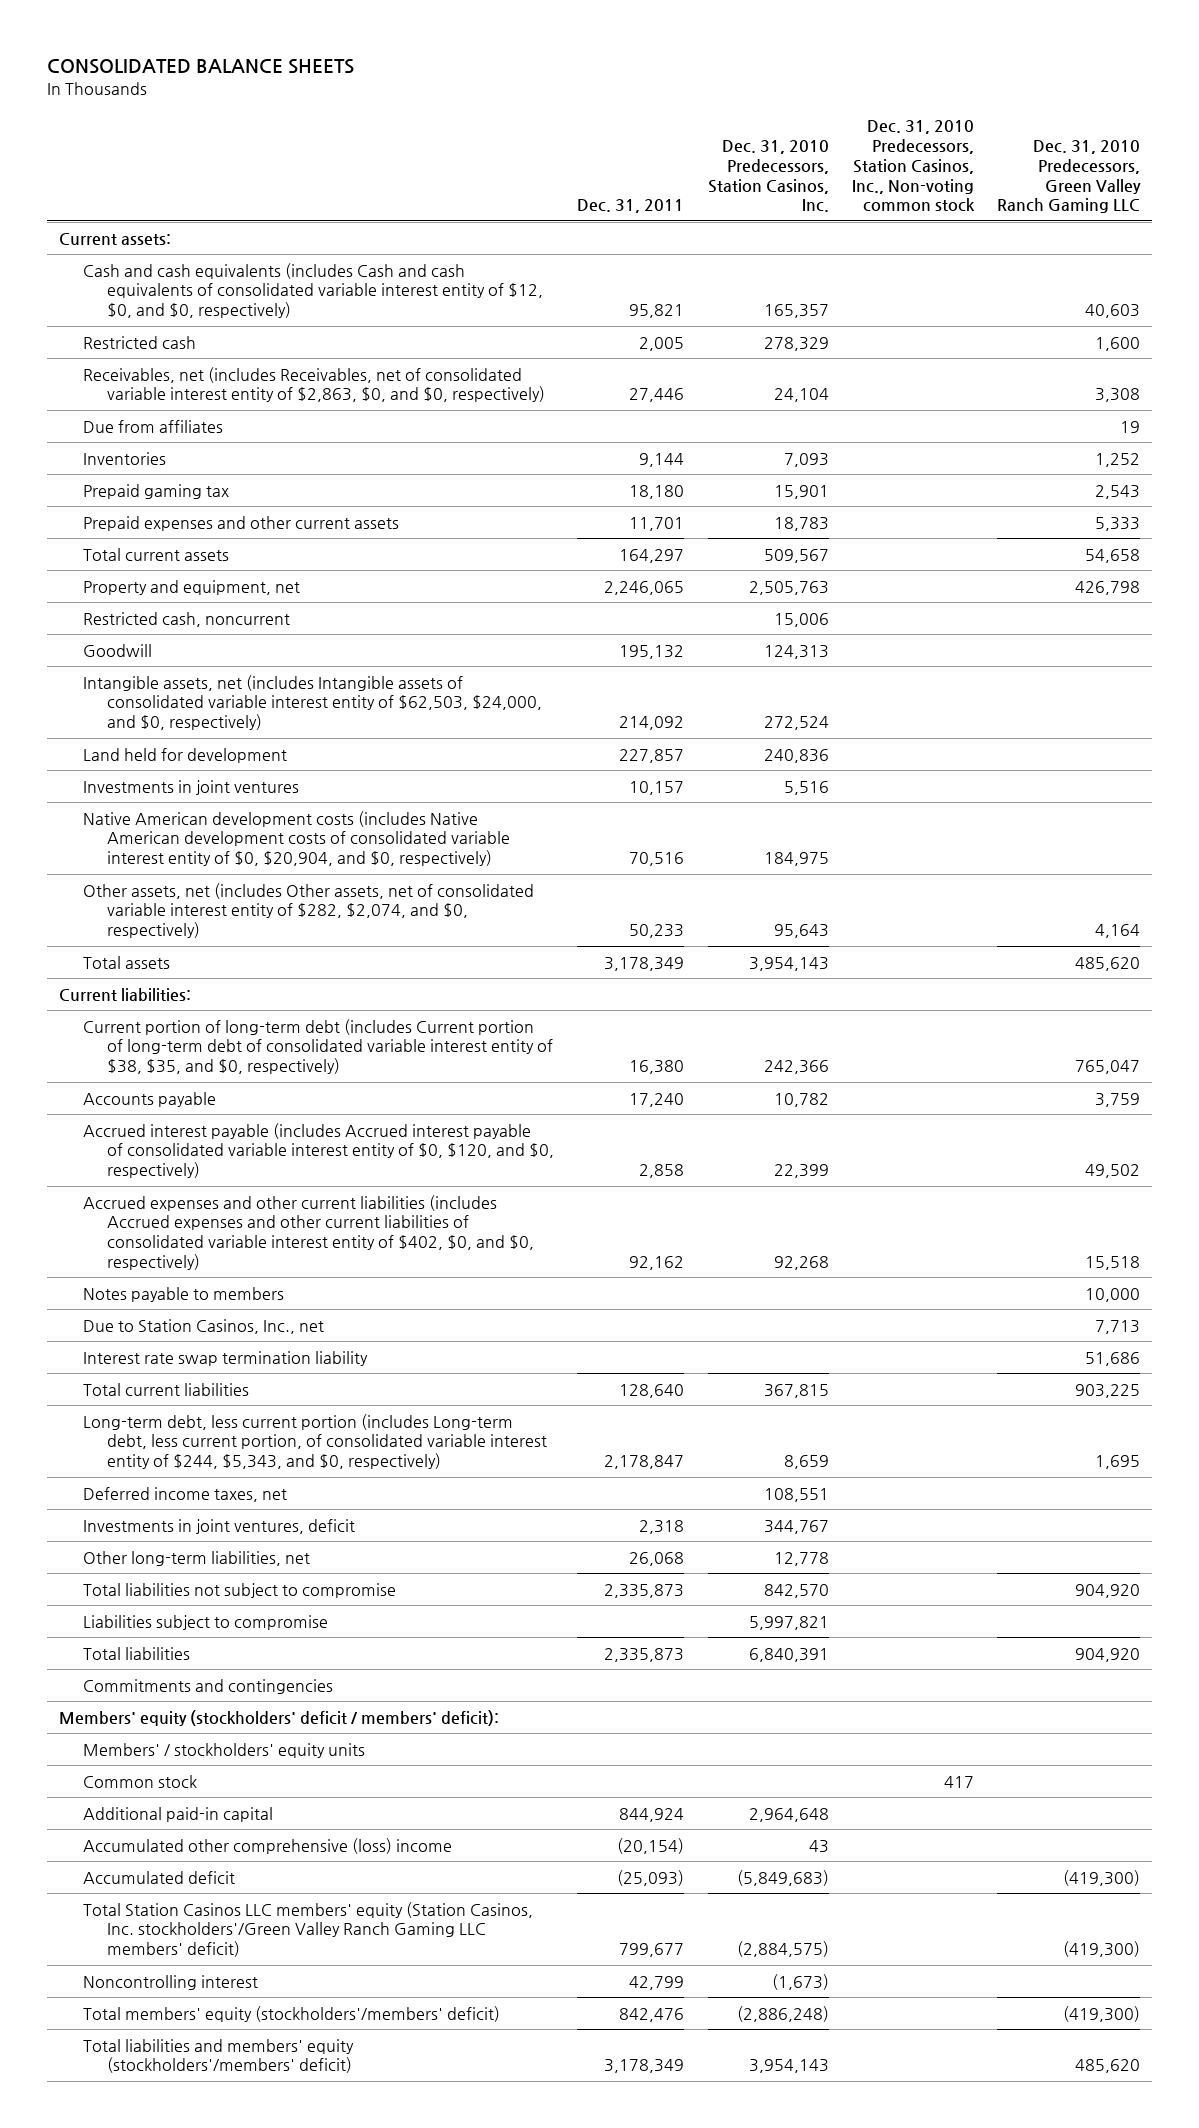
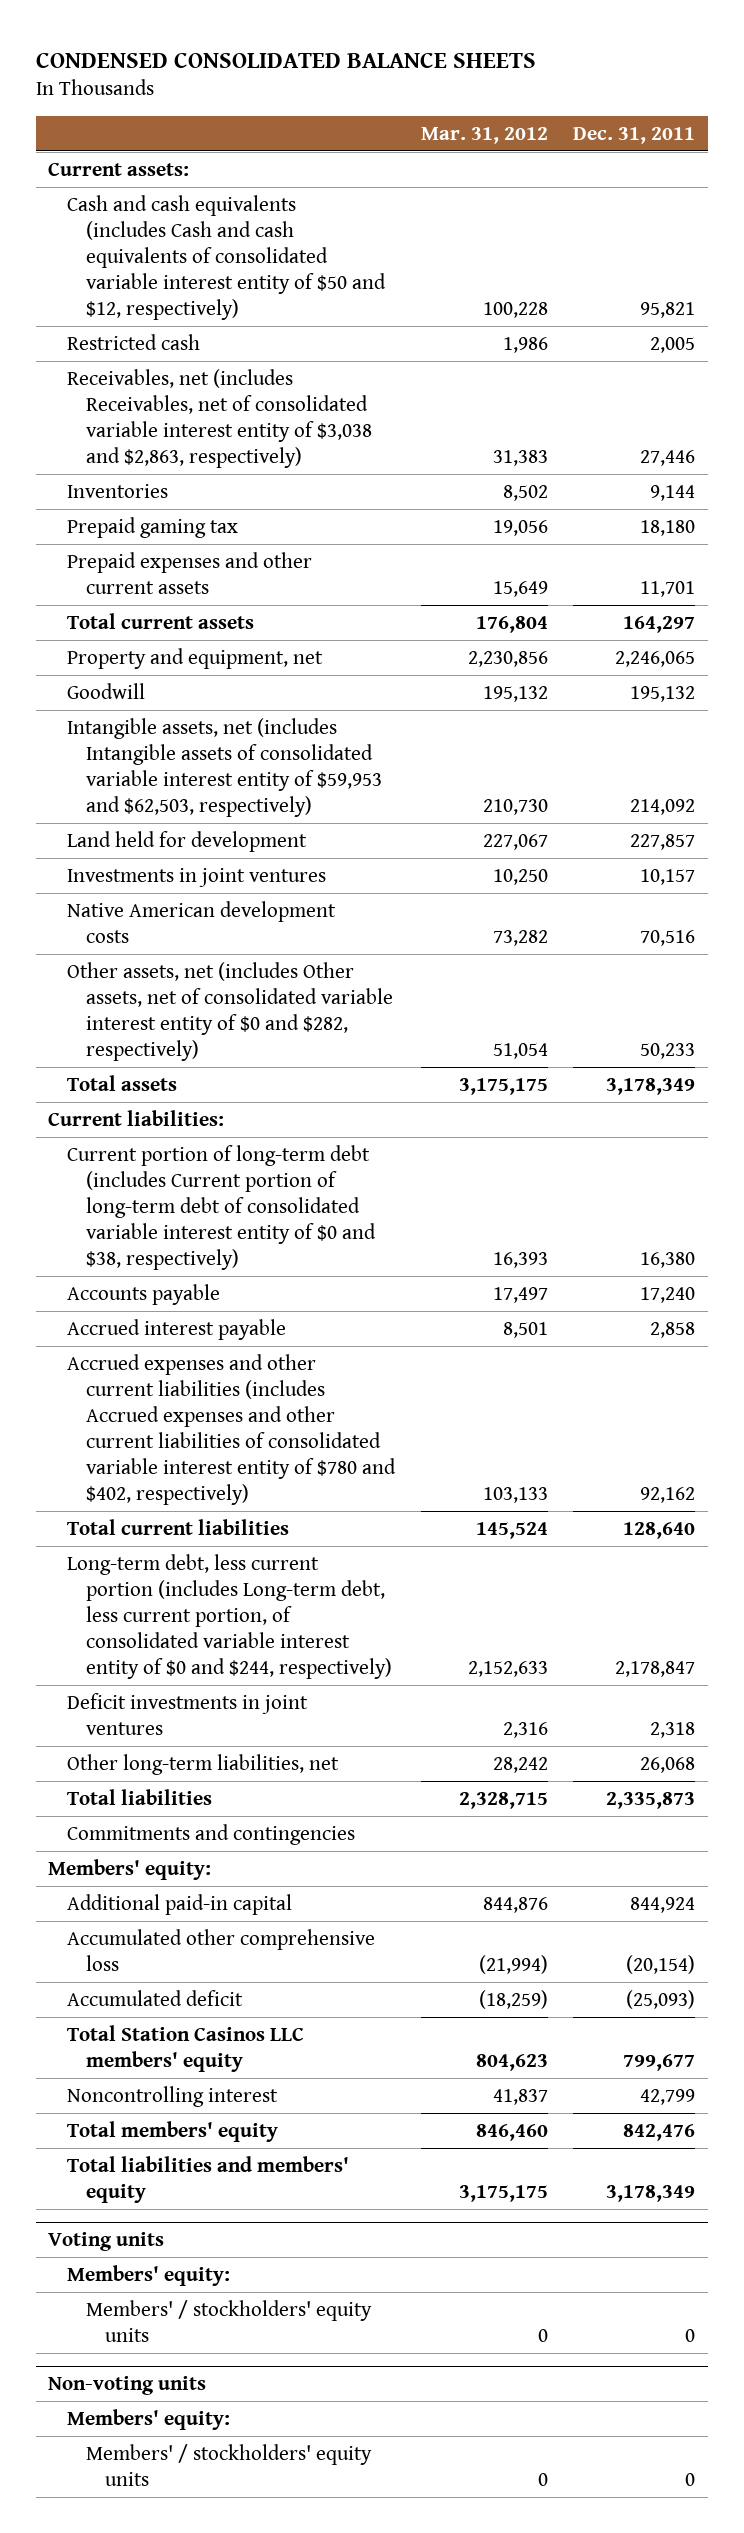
[47,58,355,74] CONSOLIDATED BALANCE SHEETS -> [35,52,536,68] CONDENSED CONSOLIDATED BALANCE SHEETS
[707,140,829,213] Dec. 31, 2010 Predecessors, Station Casinos, Inc. -> none
[851,120,975,213] Dec. 31, 2010 Predecessors, Station Casinos, Inc., Non-voting common stock -> none
[997,140,1142,214] Dec. 31, 2010 Predecessors, Green Valley Ranch Gaming LLC -> none
none -> [420,126,548,144] Mar. 31, 2012
[82,262,543,319] Cash and cash equivalents (includes Cash and cash equivalents of consolidated variable interest entity of $12, $0, and $0, respectively) -> [67,194,386,320] Cash and cash equivalents (includes Cash and cash equivalents of consolidated variable interest entity of $50 and $12, respectively)
[82,419,223,433] Due from affiliates -> none
[82,366,545,403] Receivables, net (includes Receivables, net of consolidated variable interest entity of $2,863, $0, and $0, respectively) -> [67,368,372,468] Receivables, net (includes Receivables, net of consolidated variable interest entity of $3,038 and $2,863, respectively)
[82,611,290,627] Restricted cash, noncurrent -> none
[82,674,542,731] Intangible assets, net (includes Intangible assets of consolidated variable interest entity of $62,503, $24,000, and $0, respectively) -> [67,717,382,817] Intangible assets, net (includes Intangible assets of consolidated variable interest entity of $59,953 and $62,503, respectively)
[82,810,510,867] Native American development costs (includes Native American development costs of consolidated variable interest entity of $0, $20,904, and $0, respectively) -> [67,900,337,943] Native American development costs
[82,882,534,939] Other assets, net (includes Other assets, net of consolidated variable interest entity of $282, $2,074, and $0, respectively) -> [67,961,393,1061] Other assets, net (includes Other assets, net of consolidated variable interest entity of $0 and $282, respectively)
[82,1018,553,1075] Current portion of long-term debt (includes Current portion of long-term debt of consolidated variable interest entity of $38, $35, and $0, respectively) -> [67,1144,376,1270] Current portion of long-term debt (includes Current portion of long-term debt of consolidated variable interest entity of $0 and $38, respectively)
[82,1286,284,1302] Notes payable to members -> none
[82,1318,324,1334] Due to Station Casinos, Inc., net -> none
[82,1350,368,1366] Interest rate swap termination liability -> none
[82,1122,554,1179] Accrued interest payable (includes Accrued interest payable of consolidated variable interest entity of $0, $120, and $0, respectively) -> [67,1318,287,1340] Accrued interest payable
[82,1194,534,1270] Accrued expenses and other current liabilities (includes Accrued expenses and other current liabilities of consolidated variable interest entity of $402, $0, and $0, respectively) -> [67,1353,396,1505] Accrued expenses and other current liabilities (includes Accrued expenses and other current liabilities of consolidated variable interest entity of $780 and $402, respectively)
[82,1486,287,1502] Deferred income taxes, net -> none
[82,1413,547,1470] Long-term debt, less current portion (includes Long-term debt, less current portion, of consolidated variable interest entity of $244, $5,343, and $0, respectively) -> [67,1553,392,1679] Long-term debt, less current portion (includes Long-term debt, less current portion, of consolidated variable interest entity of $0 and $244, respectively)
[82,1518,355,1534] Investments in joint ventures, deficit -> [67,1692,309,1735] Deficit investments in joint ventures
[82,1582,396,1598] Total liabilities not subject to compromise -> none
[82,1614,328,1630] Liabilities subject to compromise -> none
[82,1742,365,1758] Members' / stockholders' equity units -> none
[82,1774,197,1788] Common stock -> none
[58,1709,499,1726] Members' equity (stockholders' deficit / members' deficit): -> [48,1858,212,1880] Members' equity:
[82,1837,452,1854] Accumulated other comprehensive (loss) income -> [67,1928,376,1971] Accumulated other comprehensive loss
[82,1901,533,1958] Total Station Casinos LLC members' equity (Station Casinos, Inc. stockholders'/Green Valley Ranch Gaming LLC members' deficit) -> [67,2024,305,2072] Total Station Casinos LLC members' equity
[82,2005,500,2022] Total members' equity (stockholders'/members' deficit) -> [67,2120,279,2142] Total members' equity
[82,2038,354,2074] Total liabilities and members' equity (stockholders'/members' deficit) -> [67,2155,350,2203] Total liabilities and members' equity
none -> [48,2231,165,2251] Voting units
none -> [67,2264,231,2286] Members' equity:
none -> [85,2299,372,2342] Members' / stockholders' equity units
none -> [48,2375,207,2395] Non-voting units
none -> [67,2408,231,2430] Members' equity:
none -> [85,2443,372,2486] Members' / stockholders' equity units

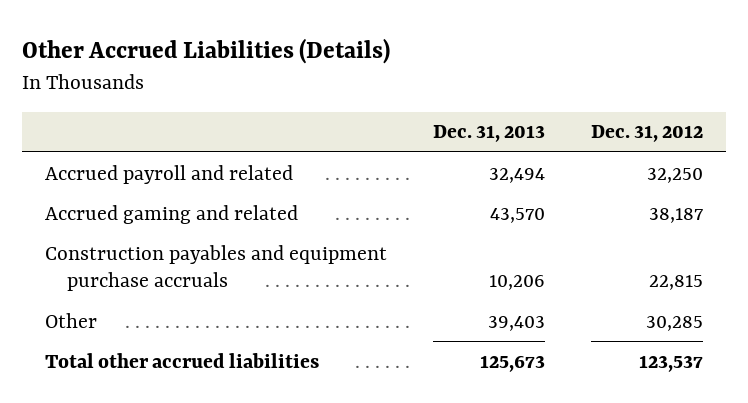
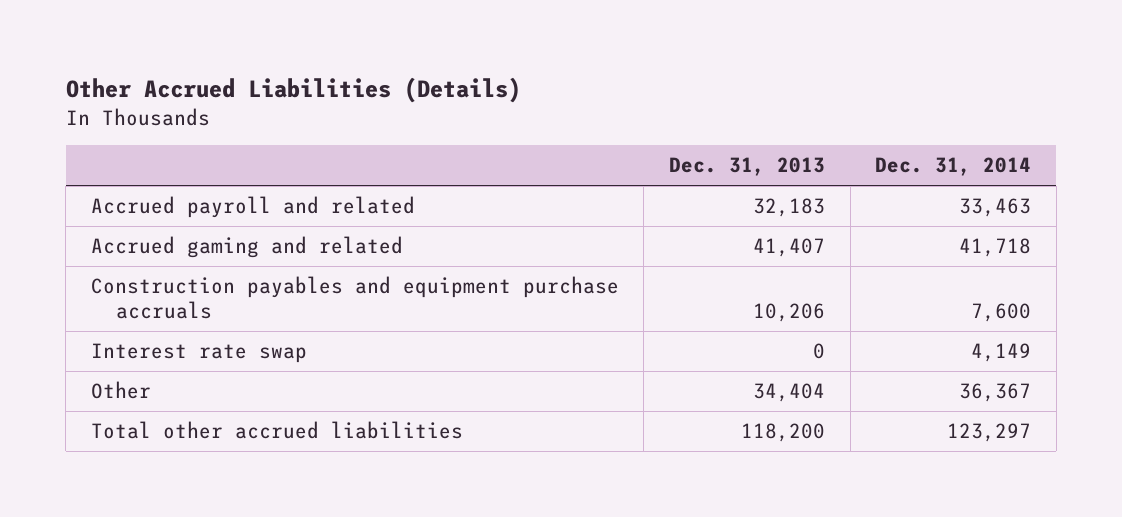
[591,125,704,143] Dec. 31, 2012 -> none
none -> [875,157,1032,177] Dec. 31, 2014
[489,167,546,183] 32,494 -> [752,198,825,218] 32,183
[490,207,546,223] 43,570 -> [752,238,825,258] 41,407
none -> [90,343,307,364] Interest rate swap
[488,315,546,331] 39,403 -> [752,383,825,403] 34,404
[480,354,546,372] 125,673 -> [740,423,825,443] 118,200

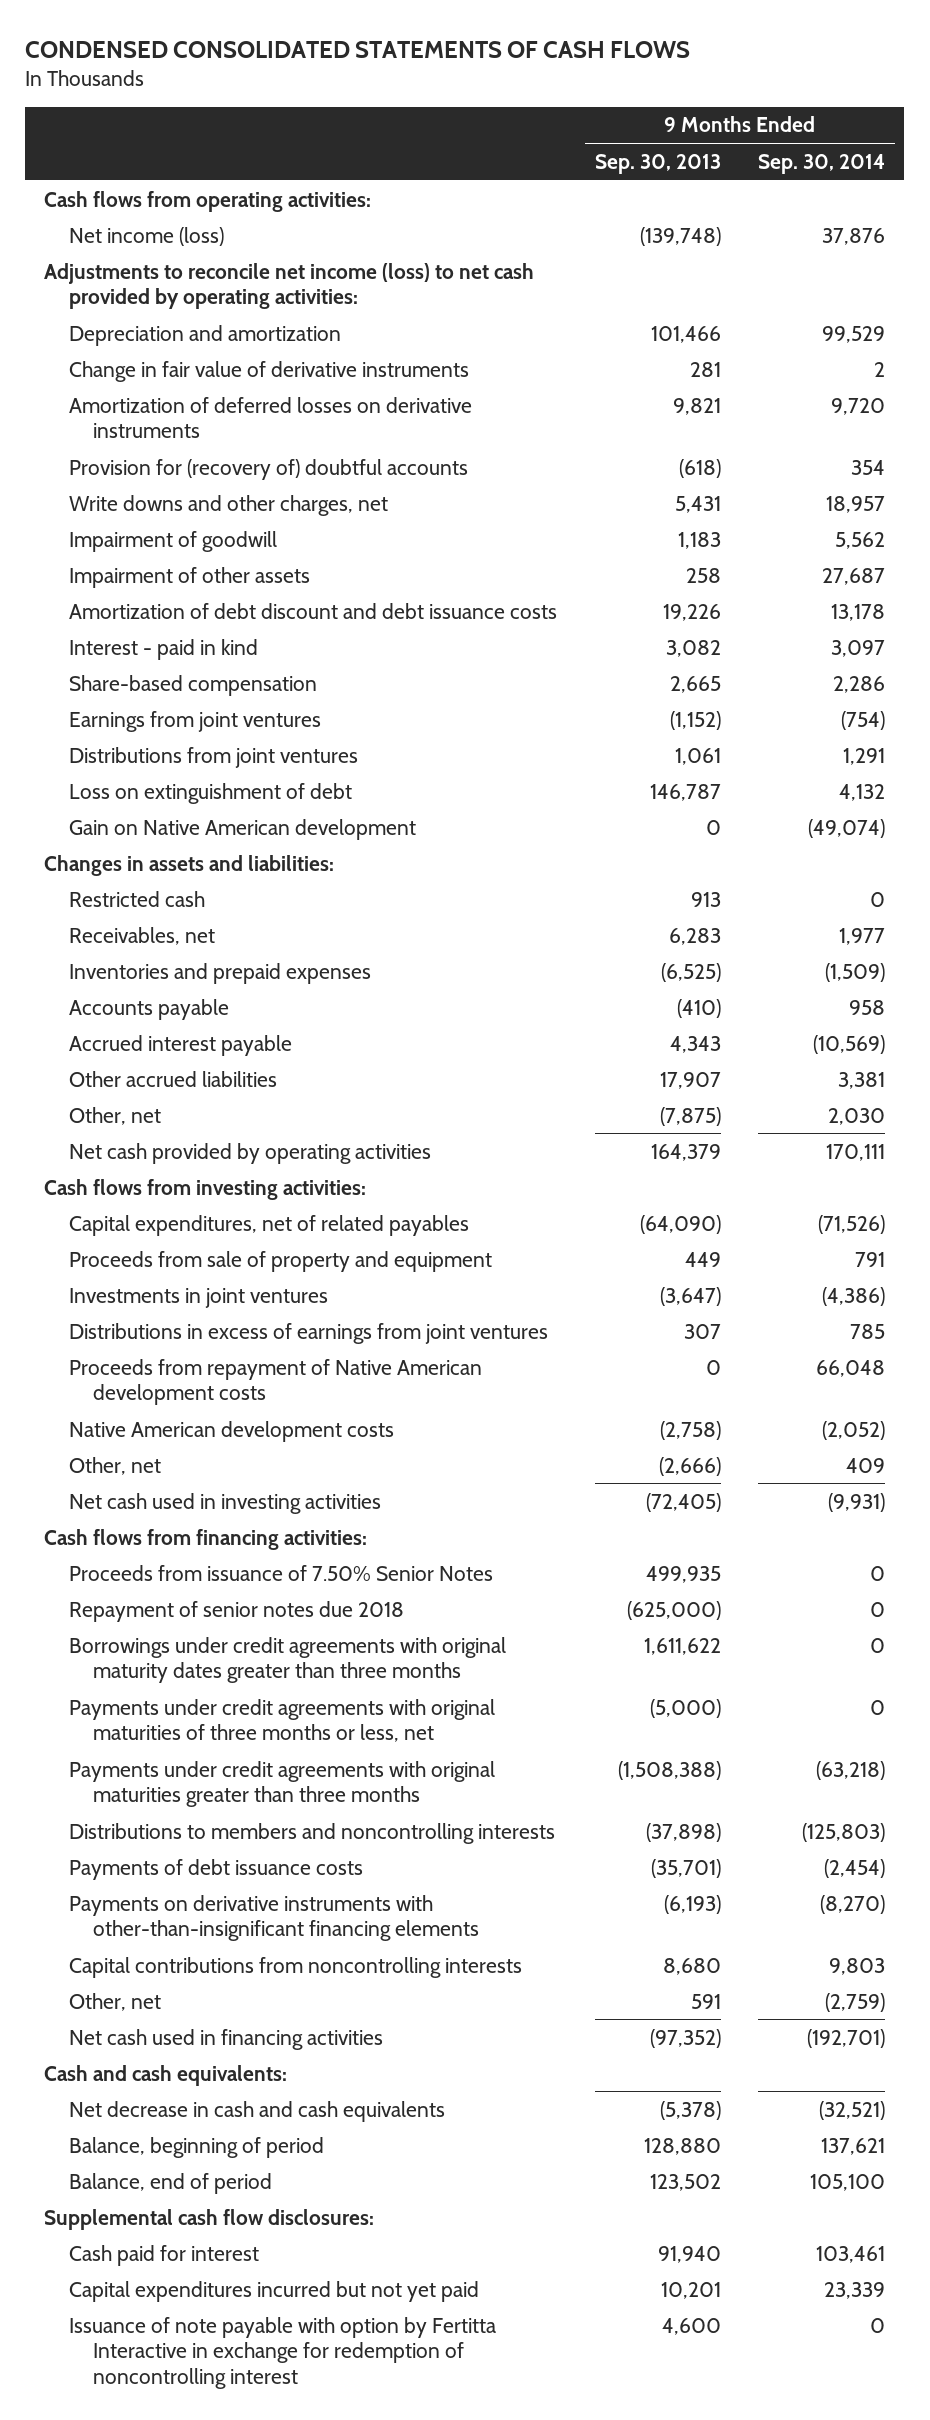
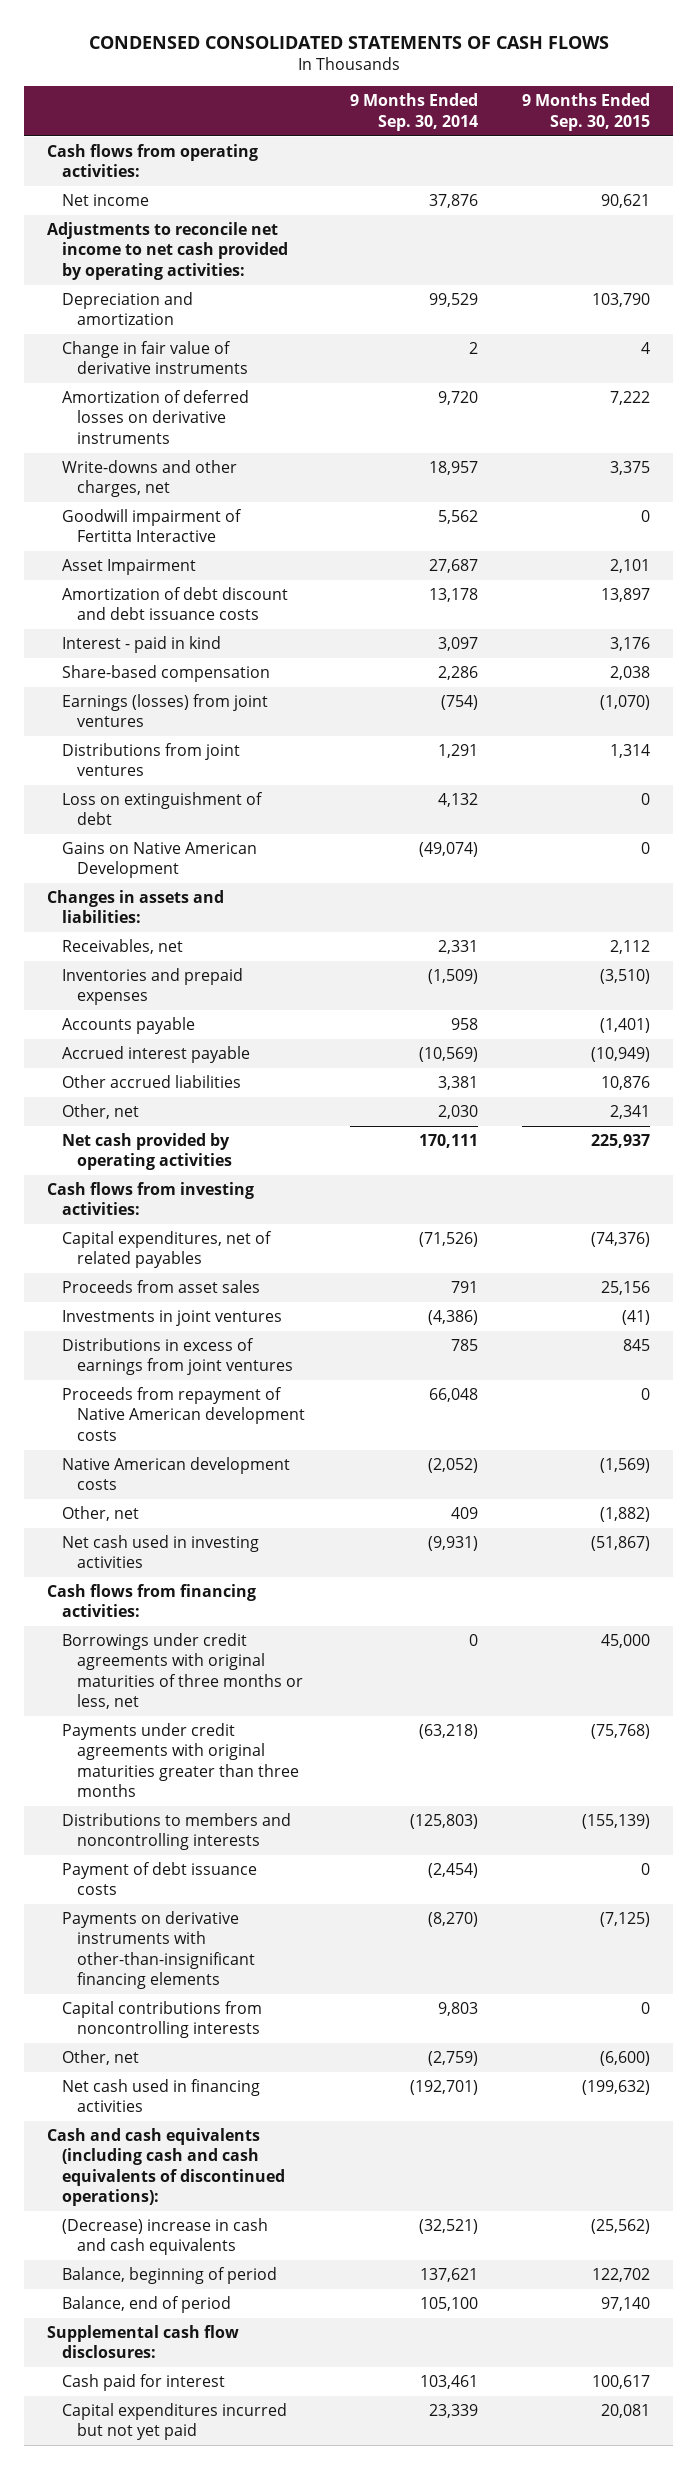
[594,153,721,174] Sep. 30, 2013 -> none
none -> [522,93,651,131] 9 Months Ended Sep. 30, 2015
[68,226,224,246] Net income (loss) -> [61,194,149,207] Net income
[44,262,535,310] Adjustments to reconcile net income (loss) to net cash provided by operating activities: -> [46,222,288,280] Adjustments to reconcile net income to net cash provided by operating activities:
[68,458,468,480] Provision for (recovery of) doubtful accounts -> none
[68,494,388,516] Write downs and other charges, net -> [61,460,237,498] Write-downs and other charges, net
[68,530,277,552] Impairment of goodwill -> [61,509,242,543] Goodwill impairment of Fertitta Interactive
[68,566,310,588] Impairment of other assets -> [61,559,196,576] Asset Impairment
[68,710,321,732] Earnings from joint ventures -> [61,694,268,728] Earnings (losses) from joint ventures
[68,818,416,840] Gain on Native American development -> [61,842,257,879] Gains on Native American Development
[68,890,205,907] Restricted cash -> none
[839,927,886,945] 1,977 -> [437,940,478,955] 2,331
[68,1250,492,1272] Proceeds from sale of property and equipment -> [61,1280,260,1294] Proceeds from asset sales
[68,1564,493,1581] Proceeds from issuance of 7.50% Senior Notes -> none
[68,1600,404,1622] Repayment of senior notes due 2018 -> none
[68,1636,506,1684] Borrowings under credit agreements with original maturity dates greater than three months -> none
[68,1698,495,1743] Payments under credit agreements with original maturities of three months or less, net -> [61,1633,304,1709] Borrowings under credit agreements with original maturities of three months or less, net
[68,1858,363,1880] Payments of debt issuance costs -> [61,1862,257,1896] Payment of debt issuance costs
[44,2064,288,2086] Cash and cash equivalents: -> [46,2128,285,2206] Cash and cash equivalents (including cash and cash equivalents of discontinued operations):
[68,2100,445,2122] Net decrease in cash and cash equivalents -> [61,2218,268,2256] (Decrease) increase in cash and cash equivalents
[68,2316,496,2389] Issuance of note payable with option by Fertitta Interactive in exchange for redemption of noncontrolling interest -> none

